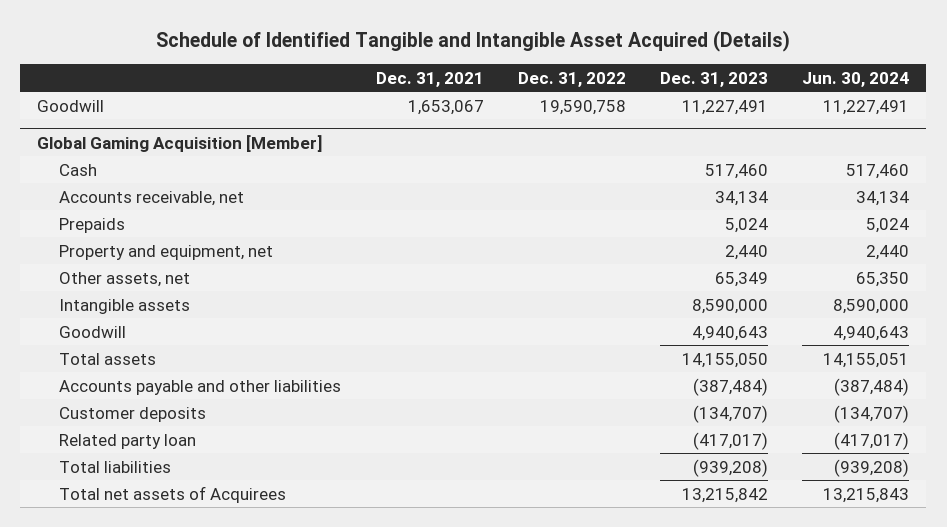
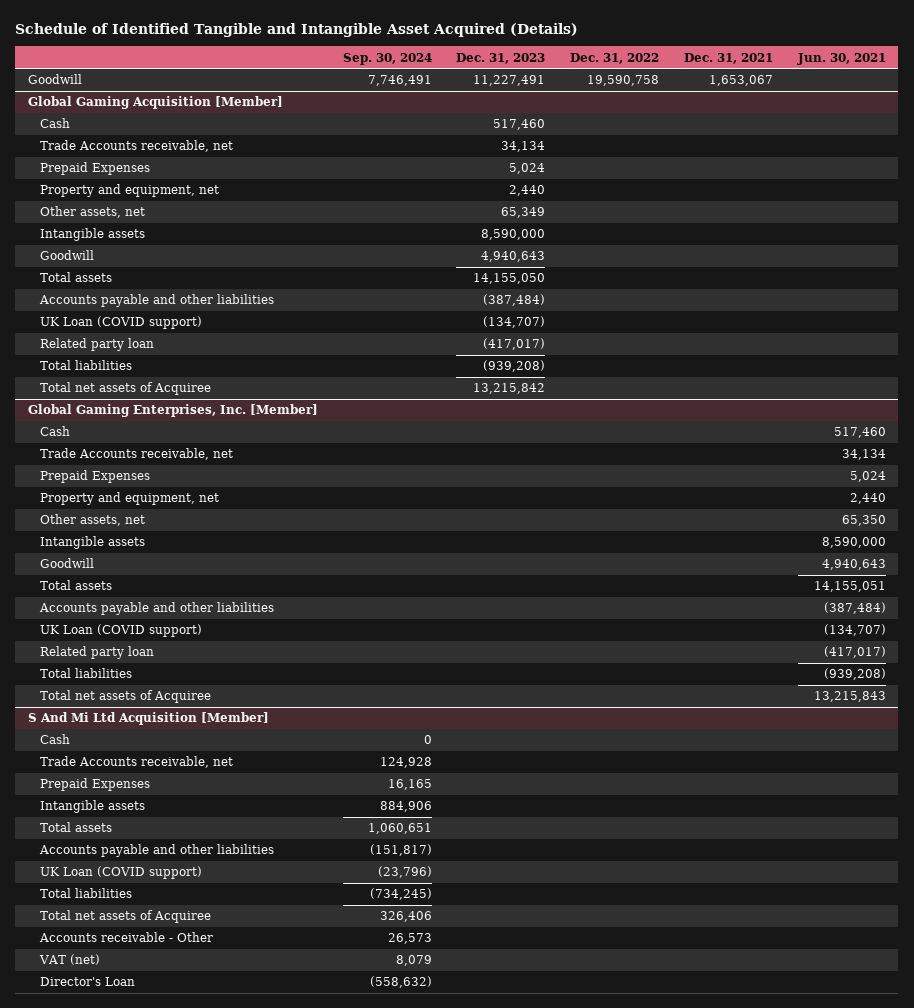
[802,71,910,87] Jun. 30, 2024 -> none
none -> [342,52,432,65] Sep. 30, 2024
none -> [796,52,886,65] Jun. 30, 2021
[59,190,245,206] Accounts receivable, net -> [39,140,233,153] Trade Accounts receivable, net
[59,217,126,233] Prepaids -> [39,162,150,176] Prepaid Expenses
[59,406,207,422] Customer deposits -> [39,316,202,330] UK Loan (COVID support)
[59,485,287,503] Total net assets of Acquirees -> [39,382,211,396] Total net assets of Acquiree
none -> [27,404,318,418] Global Gaming Enterprises, Inc. [Member]
none -> [39,426,70,437] Cash
none -> [39,448,233,461] Trade Accounts receivable, net
none -> [39,470,150,484] Prepaid Expenses
none -> [39,492,219,506] Property and equipment, net
none -> [39,514,145,527] Other assets, net
none -> [39,536,145,550] Intangible assets
none -> [39,558,94,569] Goodwill
none -> [39,580,112,591] Total assets
none -> [38,602,274,616] Accounts payable and other liabilities
none -> [39,624,202,638] UK Loan (COVID support)
none -> [39,646,154,660] Related party loan
none -> [39,668,132,679] Total liabilities
none -> [39,690,211,704] Total net assets of Acquiree
none -> [27,712,269,726] S And Mi Ltd Acquisition [Member]
none -> [39,734,70,745] Cash
none -> [39,756,233,769] Trade Accounts receivable, net
none -> [39,778,150,792] Prepaid Expenses
none -> [39,800,145,814] Intangible assets
none -> [39,822,112,833] Total assets
none -> [38,844,274,858] Accounts payable and other liabilities
none -> [39,866,202,880] UK Loan (COVID support)
none -> [39,888,132,899] Total liabilities
none -> [39,910,211,924] Total net assets of Acquiree
none -> [38,932,213,943] Accounts receivable - Other
none -> [38,954,100,966] VAT (net)
none -> [39,977,135,987] Director's Loan

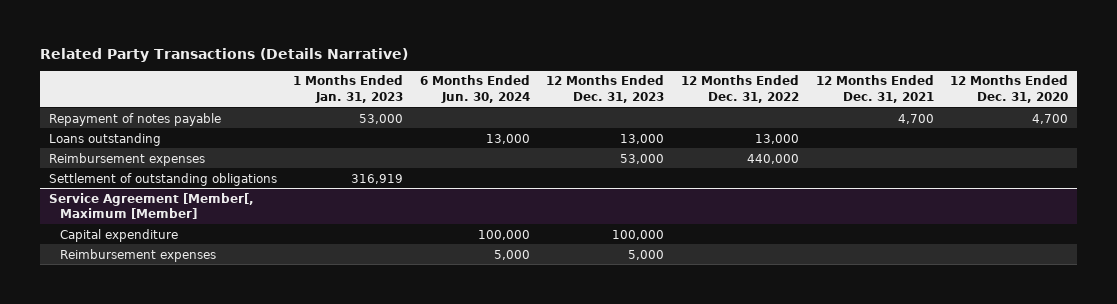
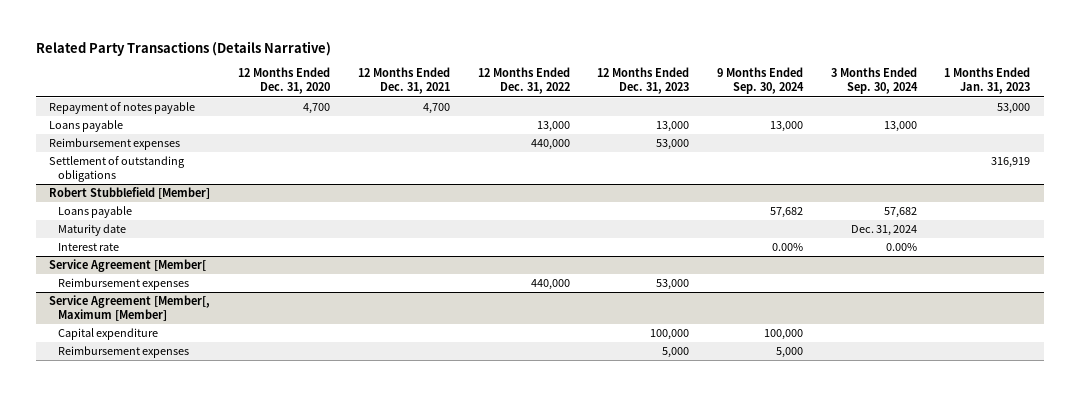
[419,75,530,103] 6 Months Ended Jun. 30, 2024 -> none
none -> [717,67,805,95] 9 Months Ended Sep. 30, 2024
none -> [830,67,918,95] 3 Months Ended Sep. 30, 2024
[48,132,161,146] Loans outstanding -> [49,120,124,133] Loans payable
none -> [49,187,211,200] Robert Stubblefield [Member]
none -> [58,206,133,219] Loans payable
none -> [58,224,127,237] Maturity date
none -> [58,243,120,252] Interest rate
none -> [49,259,207,273] Service Agreement [Member[
none -> [58,278,190,291] Reimbursement expenses

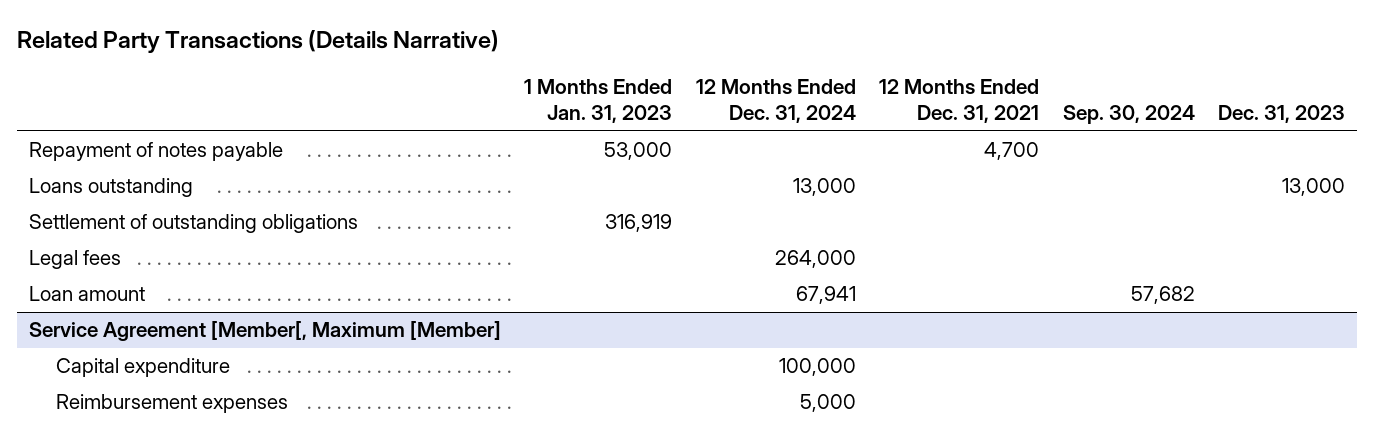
[238,67,331,95] 12 Months Ended Dec. 31, 2020 -> none
[477,67,570,95] 12 Months Ended Dec. 31, 2022 -> none
[597,67,690,95] 12 Months Ended Dec. 31, 2023 -> none
[717,67,805,95] 9 Months Ended Sep. 30, 2024 -> none
[830,67,918,95] 3 Months Ended Sep. 30, 2024 -> none
none -> [695,78,856,124] 12 Months Ended Dec. 31, 2024
none -> [1062,105,1195,125] Sep. 30, 2024
none -> [1218,105,1346,124] Dec. 31, 2023
[49,138,181,151] Reimbursement expenses -> none
[49,120,124,133] Loans payable -> [28,178,193,198] Loans outstanding
[49,187,211,200] Robert Stubblefield [Member] -> none
[58,206,133,219] Loans payable -> none
[58,224,127,237] Maturity date -> none
[58,243,120,252] Interest rate -> none
[49,259,207,273] Service Agreement [Member[ -> none
[58,278,190,291] Reimbursement expenses -> none
none -> [28,250,121,270] Legal fees
none -> [28,286,145,302] Loan amount

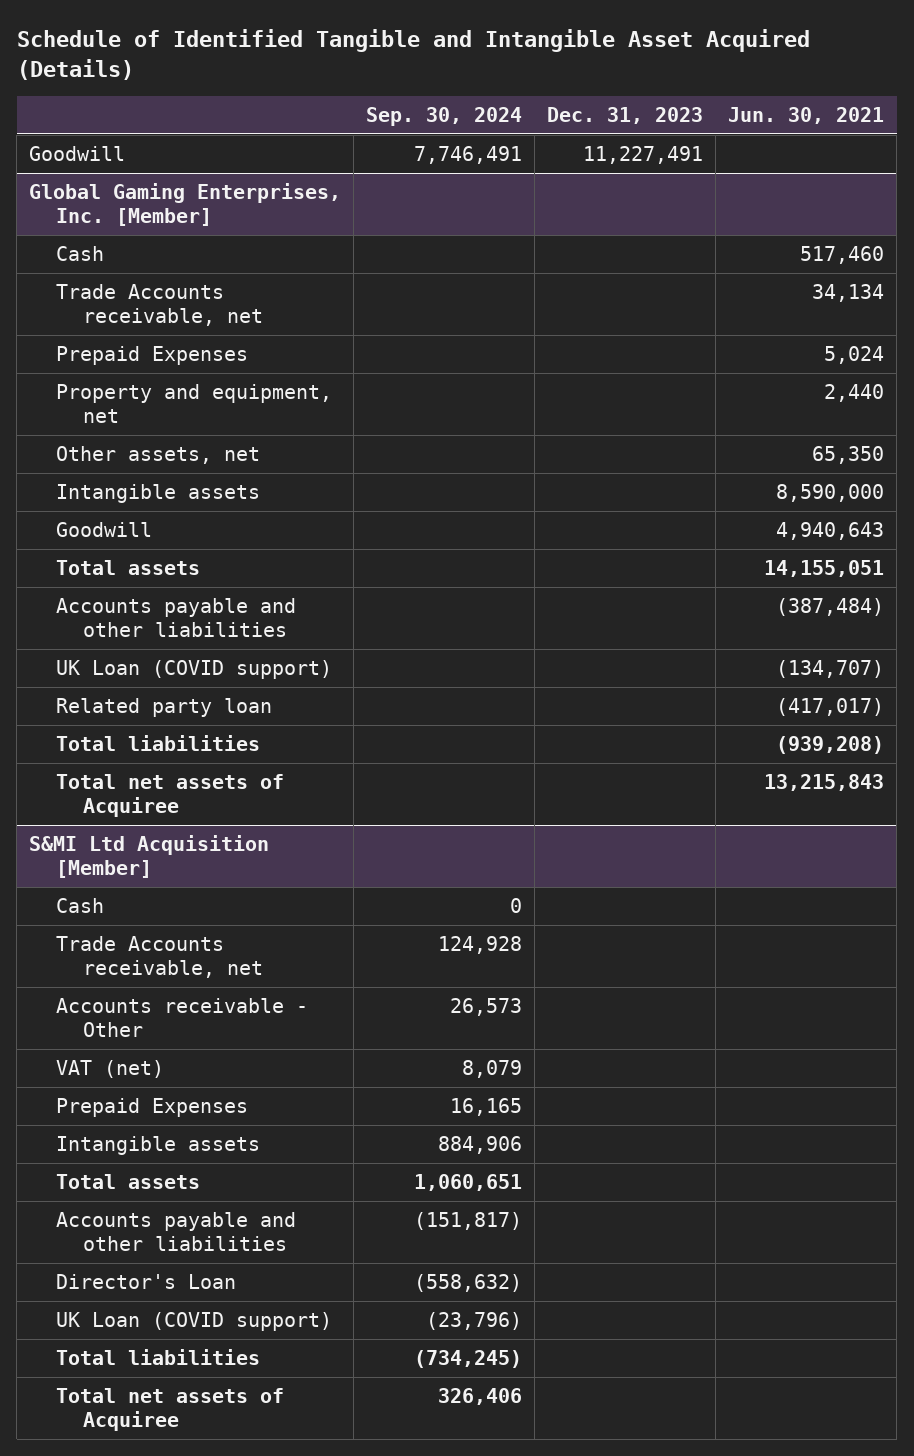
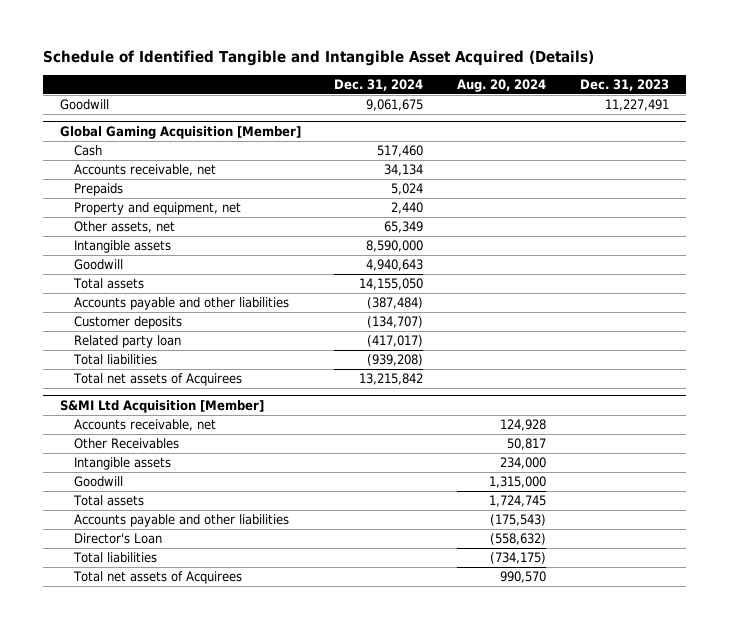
[366,107,523,127] Sep. 30, 2024 -> none
[728,107,885,125] Jun. 30, 2021 -> none
none -> [334,78,424,91] Dec. 31, 2024
none -> [457,78,547,92] Aug. 20, 2024
[29,182,342,227] Global Gaming Enterprises, Inc. [Member] -> none
[56,245,105,261] Cash -> none
[56,283,263,327] Trade Accounts receivable, net -> none
[56,345,249,365] Prepaid Expenses -> none
[56,383,333,424] Property and equipment, net -> none
[56,445,261,464] Other assets, net -> none
[56,483,261,503] Intangible assets -> none
[56,521,153,537] Goodwill -> none
[56,559,201,575] Total assets -> none
[56,597,297,638] Accounts payable and other liabilities -> none
[56,659,333,679] UK Loan (COVID support) -> none
[56,697,273,717] Related party loan -> none
[56,734,261,751] Total liabilities -> none
[56,773,285,818] Total net assets of Acquiree -> none
none -> [59,125,301,139] Global Gaming Acquisition [Member]
none -> [74,145,103,157] Cash
none -> [74,164,217,177] Accounts receivable, net
none -> [74,183,124,197] Prepaids
none -> [74,202,242,216] Property and equipment, net
none -> [74,221,176,234] Other assets, net
none -> [74,240,172,254] Intangible assets
none -> [74,259,124,271] Goodwill
none -> [73,278,145,290] Total assets
none -> [74,297,290,311] Accounts payable and other liabilities
none -> [74,316,183,330] Customer deposits
none -> [74,335,182,349] Related party loan
none -> [73,354,158,366] Total liabilities
none -> [73,373,243,387] Total net assets of Acquirees
[56,897,105,913] Cash -> none
[56,997,309,1038] Accounts receivable - Other -> none
[56,1059,165,1078] VAT (net) -> none
[56,1097,249,1117] Prepaid Expenses -> none
[56,935,263,979] Trade Accounts receivable, net -> [74,419,217,432] Accounts receivable, net
none -> [74,438,180,450] Other Receivables
none -> [74,476,124,488] Goodwill
[56,1311,333,1331] UK Loan (COVID support) -> none
[56,1387,285,1432] Total net assets of Acquiree -> [73,571,243,585] Total net assets of Acquirees

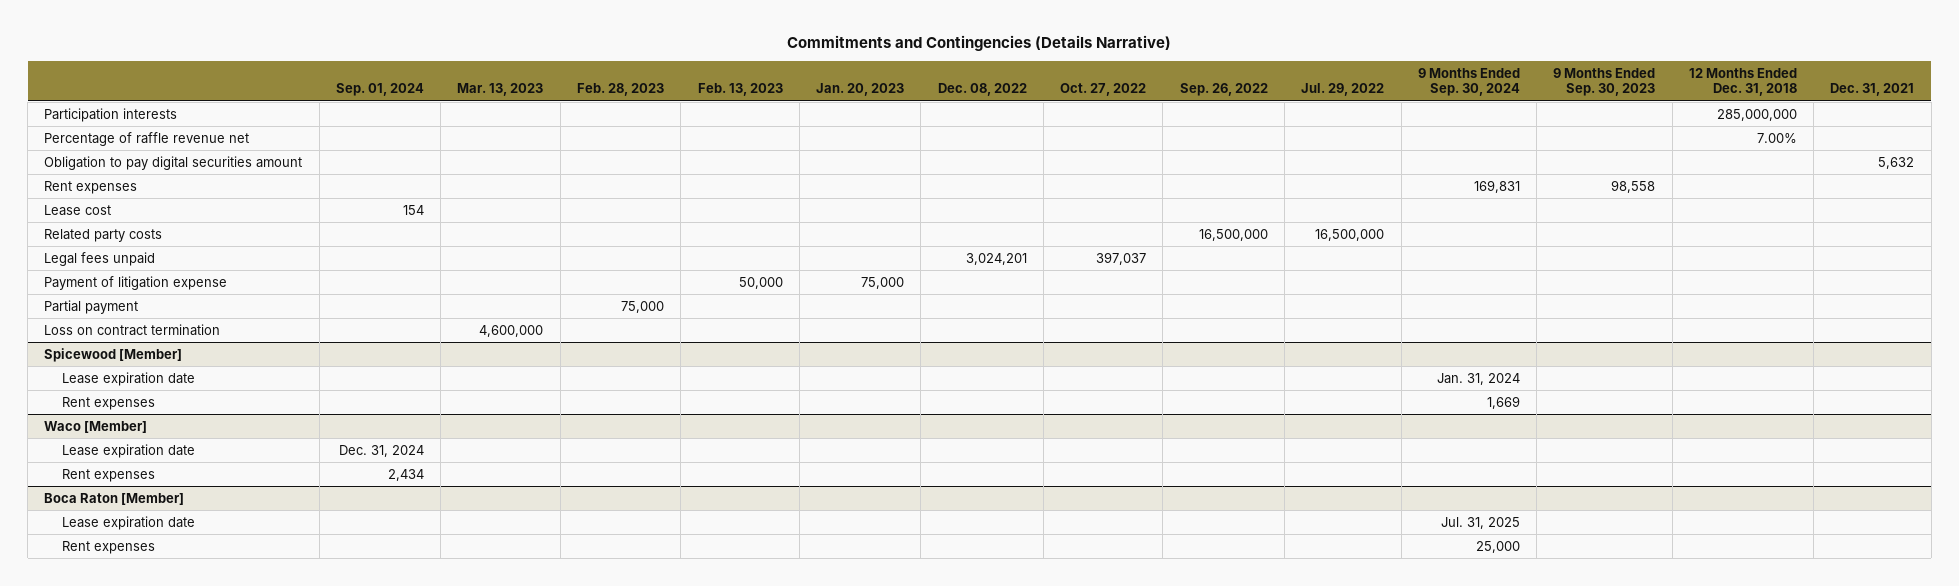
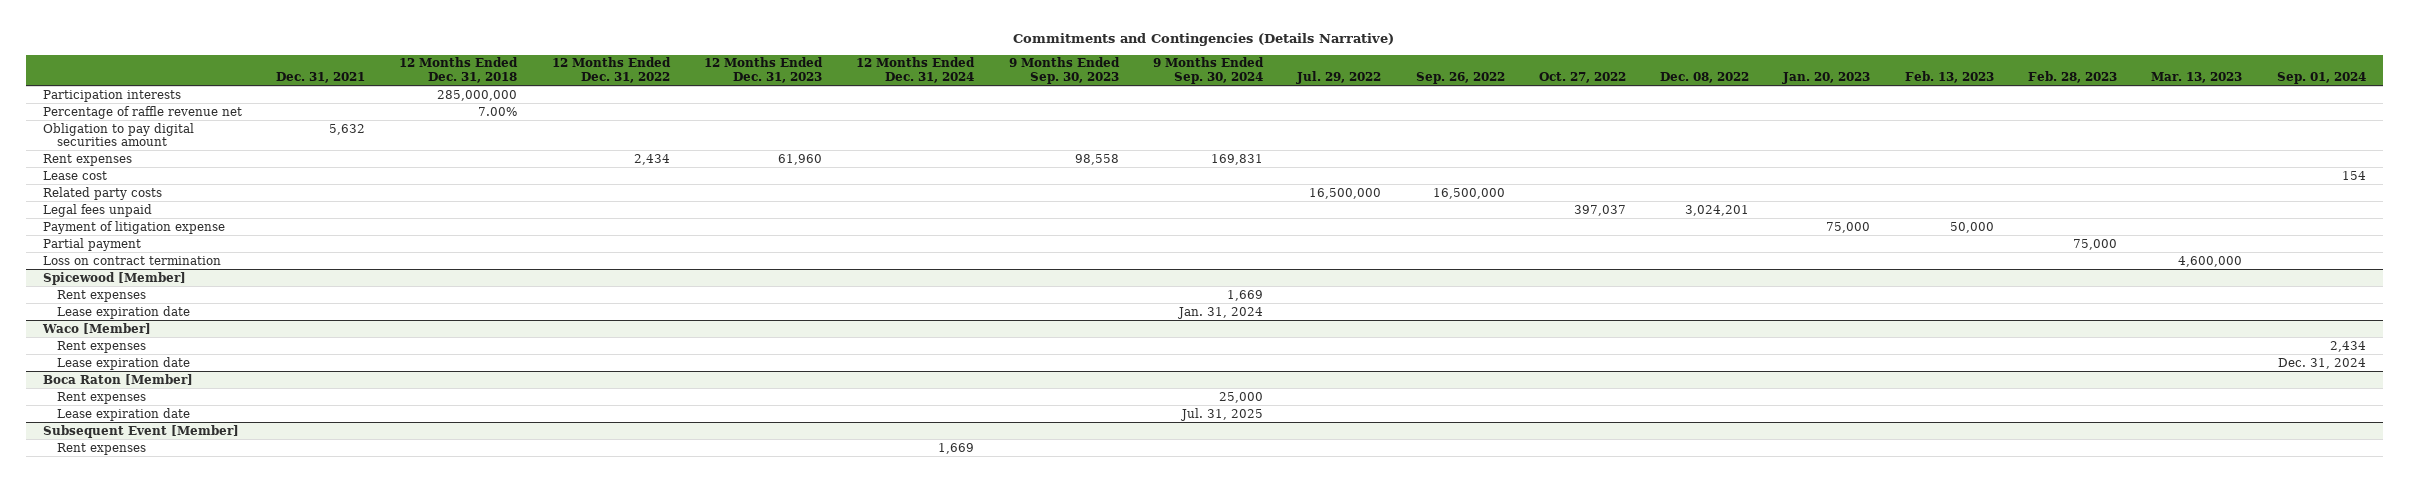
none -> [551,57,671,84] 12 Months Ended Dec. 31, 2022
none -> [704,57,824,84] 12 Months Ended Dec. 31, 2023
none -> [856,57,976,84] 12 Months Ended Dec. 31, 2024
[62,371,196,386] Lease expiration date -> [56,305,190,319] Lease expiration date
[62,443,196,458] Lease expiration date -> [56,356,190,370] Lease expiration date
[62,515,196,530] Lease expiration date -> [56,407,190,421] Lease expiration date
none -> [42,424,239,438] Subsequent Event [Member]
none -> [56,442,146,455] Rent expenses

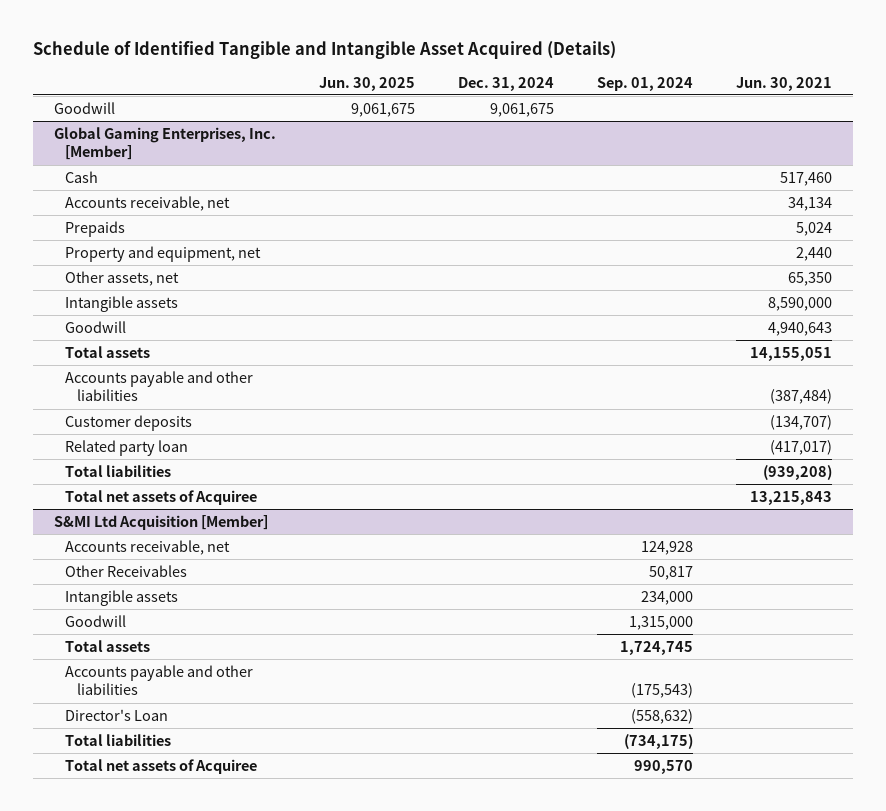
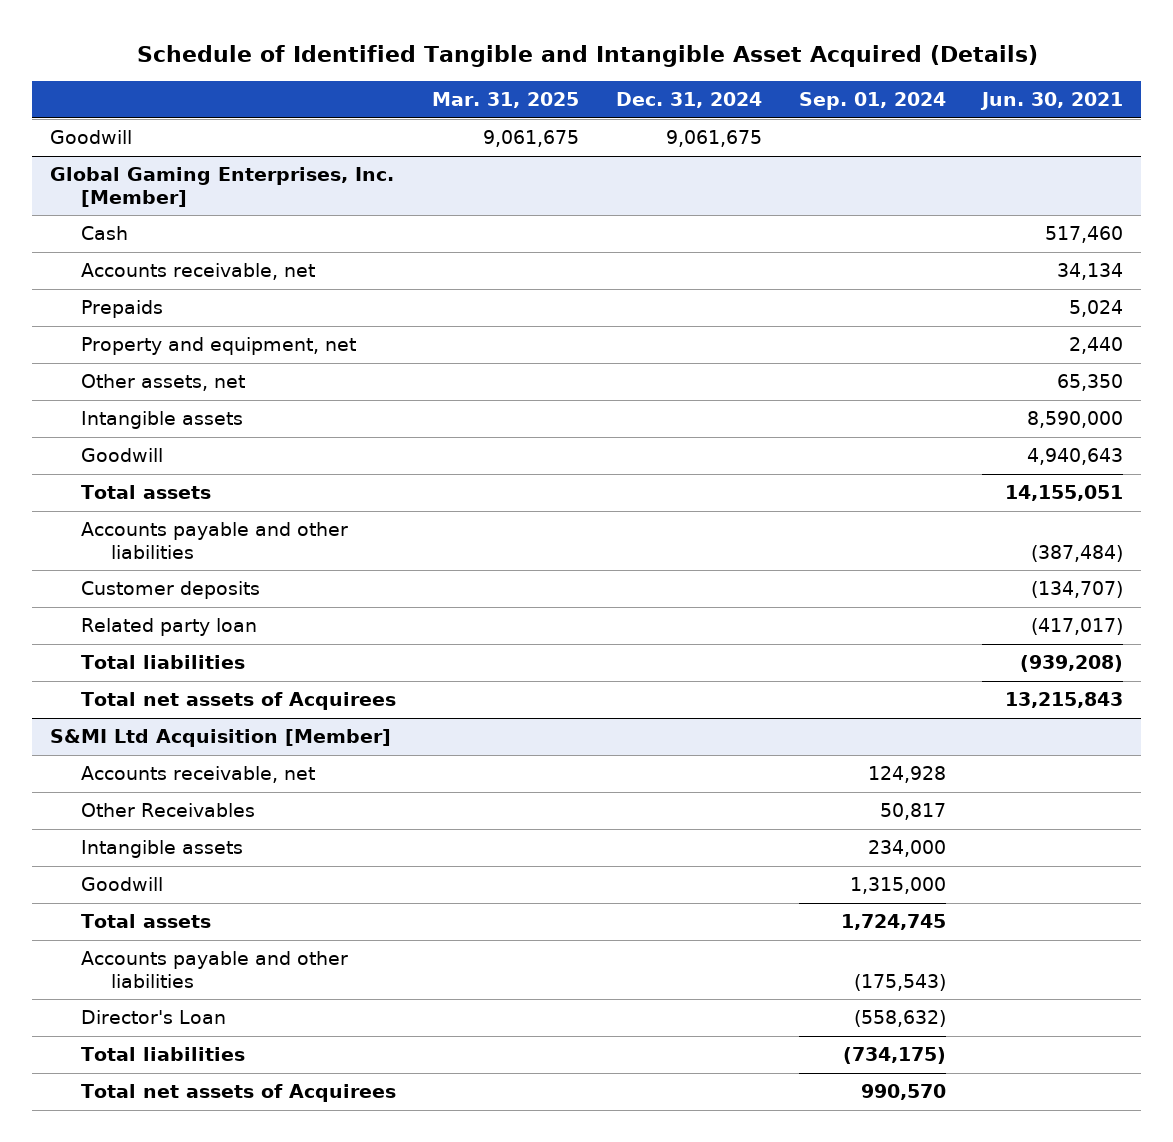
[319,76,416,91] Jun. 30, 2025 -> none
none -> [432,92,580,109] Mar. 31, 2025
[65,489,258,505] Total net assets of Acquiree -> [80,692,396,711] Total net assets of Acquirees
[65,758,258,774] Total net assets of Acquiree -> [80,1084,396,1103] Total net assets of Acquirees

